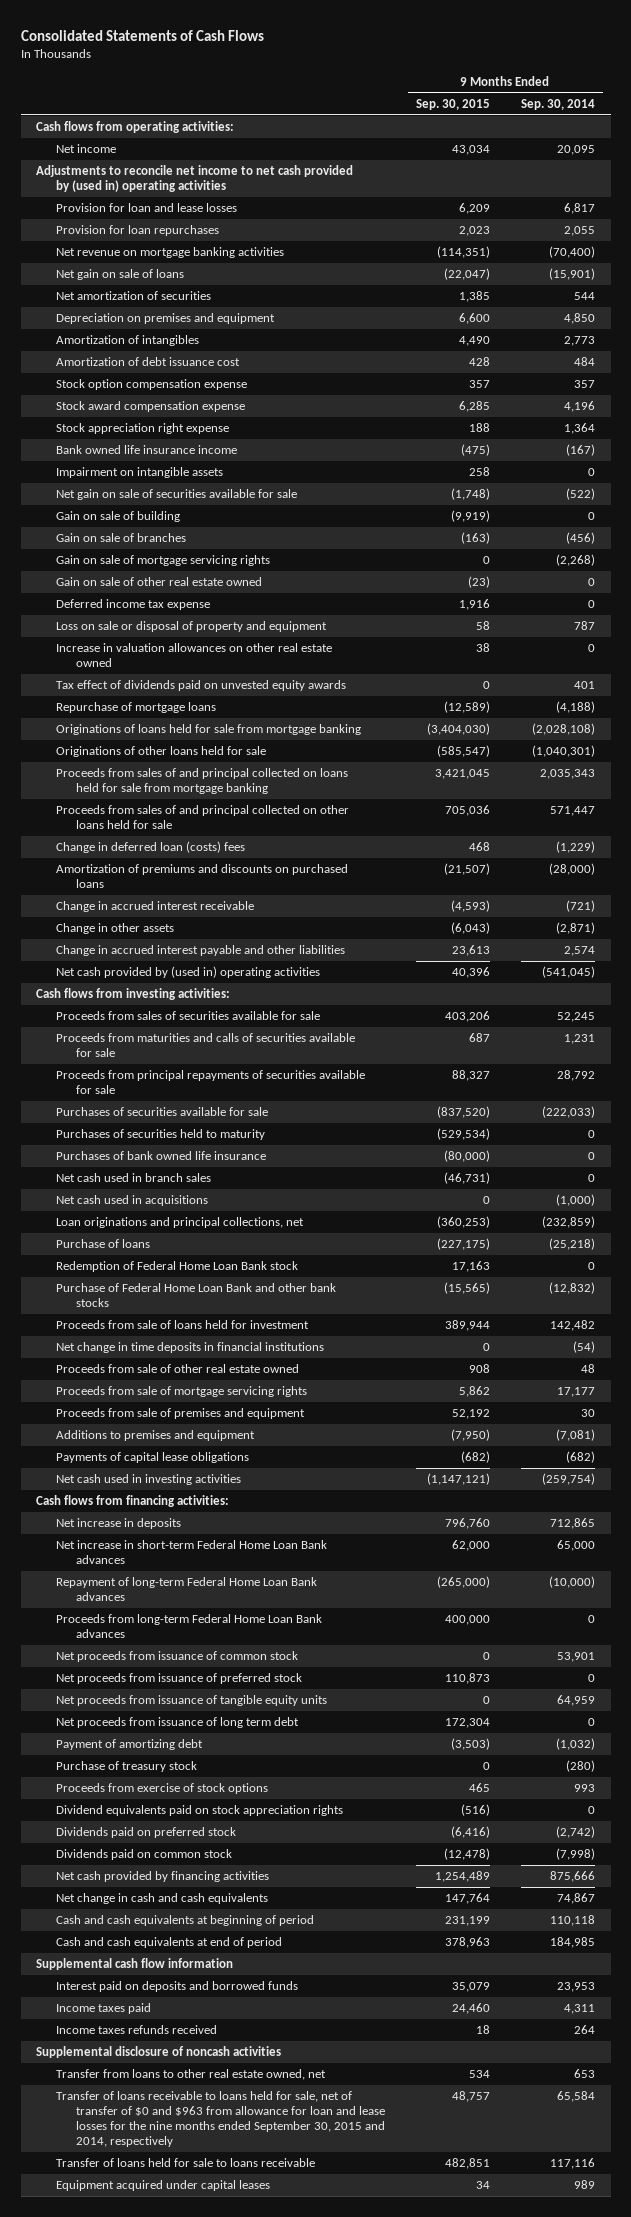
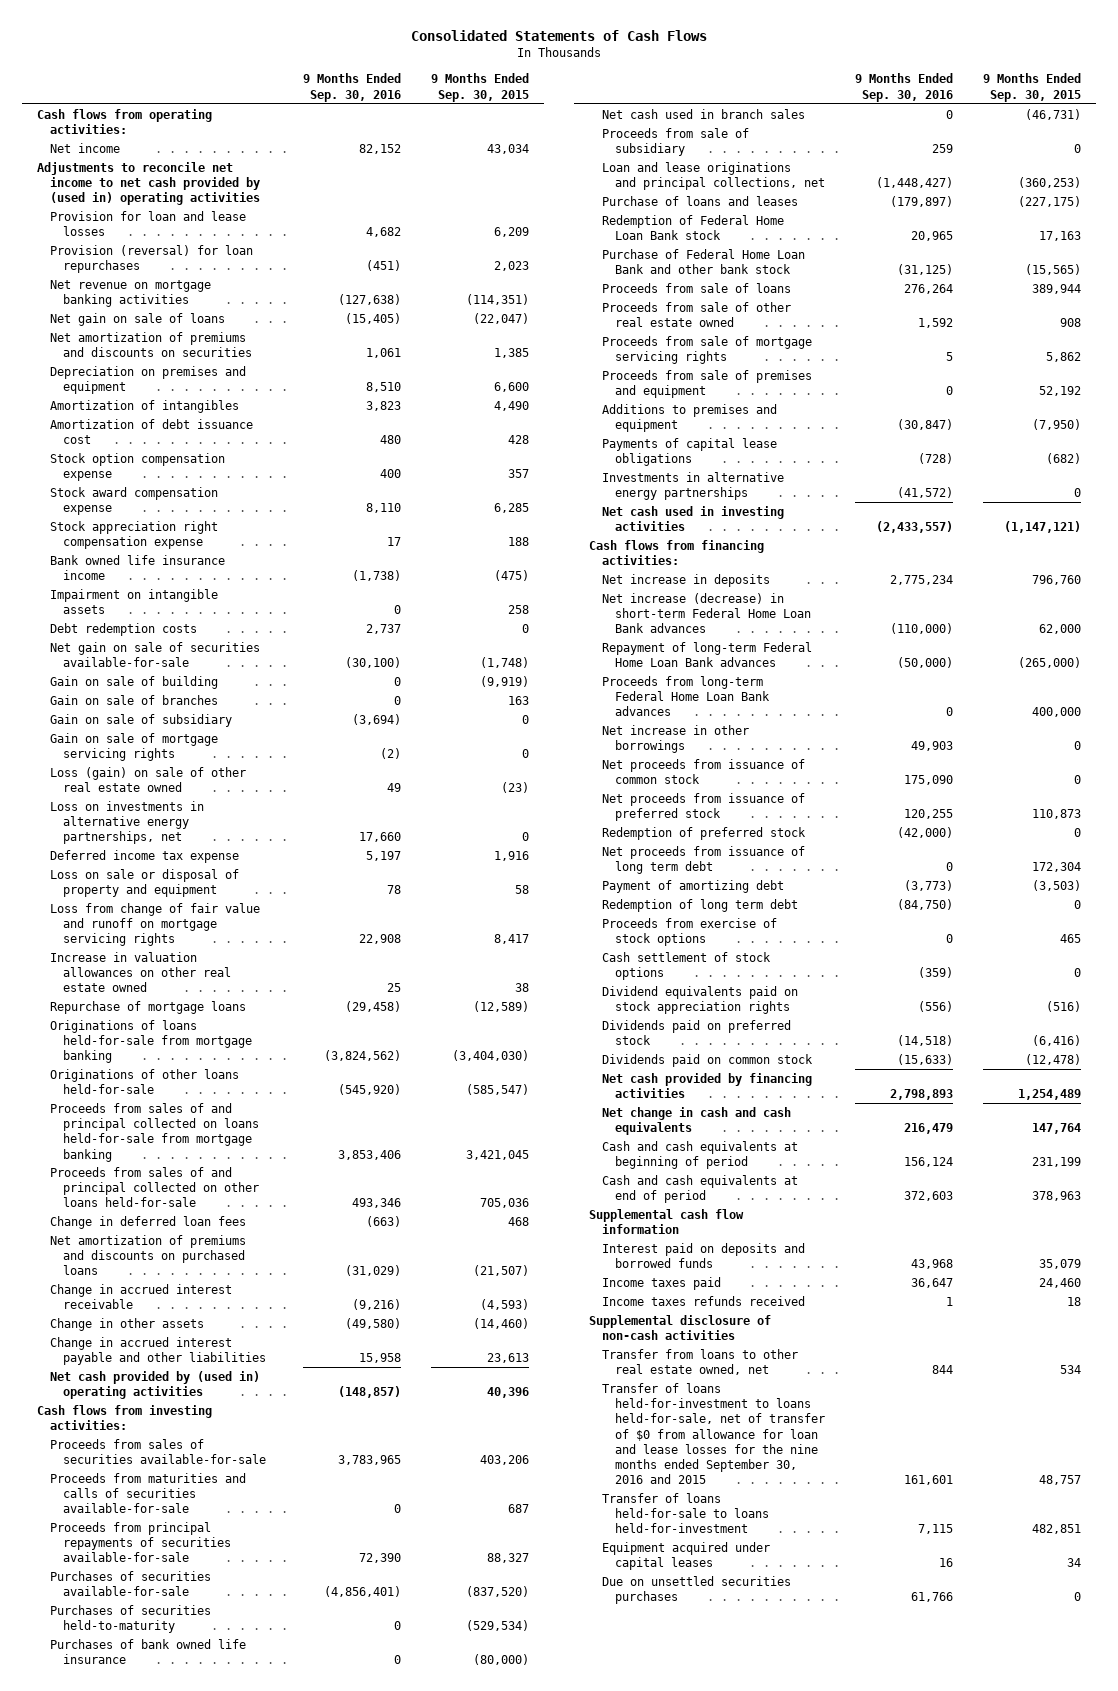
[521,98,596,110] Sep. 30, 2014 -> none
none -> [302,73,401,102] 9 Months Ended Sep. 30, 2016
[56,225,220,237] Provision for loan repurchases -> [49,244,253,274] Provision (reversal) for loan repurchases
[56,291,212,301] Net amortization of securities -> [49,331,252,358] Net amortization of premiums and discounts on securities
[56,423,230,435] Stock appreciation right expense -> [49,520,218,550] Stock appreciation right compensation expense
none -> [49,622,197,636] Debt redemption costs
[56,489,298,501] Net gain on sale of securities available for sale -> [49,641,260,668] Net gain on sale of securities available-for-sale
[460,532,490,545] (163) -> [507,695,529,705] 163
none -> [49,713,232,727] Gain on sale of subsidiary
[56,577,263,587] Gain on sale of other real estate owned -> [49,766,246,793] Loss (gain) on sale of other real estate owned
none -> [49,800,204,845] Loss on investments in alternative energy partnerships, net
none -> [49,902,260,947] Loss from change of fair value and runoff on mortgage servicing rights
[56,680,347,692] Tax effect of dividends paid on unvested equity awards -> none
[56,724,362,736] Originations of loans held for sale from mortgage banking -> [49,1019,252,1064] Originations of loans held-for-sale from mortgage banking
[56,746,267,758] Originations of other loans held for sale -> [49,1068,239,1095] Originations of other loans held-for-sale
[56,768,349,795] Proceeds from sales of and principal collected on loans held for sale from mortgage banking -> [49,1102,259,1162] Proceeds from sales of and principal collected on loans held-for-sale from mortgage banking
[56,805,350,830] Proceeds from sales of and principal collected on other loans held for sale -> [49,1166,259,1208] Proceeds from sales of and principal collected on other loans held-for-sale
[56,841,246,854] Change in deferred loan (costs) fees -> [49,1215,246,1229] Change in deferred loan fees
[56,864,349,889] Amortization of premiums and discounts on purchased loans -> [49,1234,246,1276] Net amortization of premiums and discounts on purchased loans
[450,922,490,935] (6,043) -> [472,1317,529,1329] (14,460)
[56,1011,321,1021] Proceeds from sales of securities available for sale -> [49,1438,266,1465] Proceeds from sales of securities available-for-sale
[56,1033,356,1058] Proceeds from maturities and calls of securities available for sale -> [49,1472,246,1514] Proceeds from maturities and calls of securities available-for-sale
[56,1070,366,1095] Proceeds from principal repayments of securities available for sale -> [49,1521,231,1563] Proceeds from principal repayments of securities available-for-sale
[56,1107,269,1117] Purchases of securities available for sale -> [49,1570,211,1597] Purchases of securities available-for-sale
[56,1129,266,1141] Purchases of securities held to maturity -> [49,1604,211,1634] Purchases of securities held-to-maturity
[56,1195,209,1207] Net cash used in acquisitions -> none
none -> [602,127,750,157] Proceeds from sale of subsidiary
[56,1217,305,1229] Loan originations and principal collections, net -> [602,161,826,191] Loan and lease originations and principal collections, net
[56,1239,151,1249] Purchase of loans -> [602,195,799,206] Purchase of loans and leases
[56,1342,325,1354] Net change in time deposits in financial institutions -> none
[56,1283,337,1308] Purchase of Federal Home Loan Bank and other bank stocks -> [602,248,806,275] Purchase of Federal Home Loan Bank and other bank stock
[56,1320,310,1330] Proceeds from sale of loans held for investment -> [602,282,792,293] Proceeds from sale of loans
none -> [602,471,785,501] Investments in alternative energy partnerships
[56,1540,328,1565] Net increase in short-term Federal Home Loan Bank advances -> [602,592,812,634] Net increase (decrease) in short-term Federal Home Loan Bank advances
none -> [602,724,750,754] Net increase in other borrowings
[56,1695,328,1707] Net proceeds from issuance of tangible equity units -> none
none -> [602,826,807,840] Redemption of preferred stock
[56,1761,198,1773] Purchase of treasury stock -> none
none -> [602,898,799,912] Redemption of long term debt
none -> [602,951,772,981] Cash settlement of stock options
[36,2046,282,2059] Supplemental disclosure of noncash activities -> [589,1314,772,1341] Supplemental disclosure of non-cash activities
[56,2091,385,2148] Transfer of loans receivable to loans held for sale, net of transfer of $0 and $963 from allowance for loan and lease losses for the nine months ended September 30, 2015 and 2014, respectively -> [602,1382,826,1485] Transfer of loans held-for-investment to loans held-for-sale, net of transfer of $0 from allowance for loan and lease losses for the nine months ended September 30, 2016 and 2015
[56,2158,316,2168] Transfer of loans held for sale to loans receivable -> [602,1492,770,1534] Transfer of loans held-for-sale to loans held-for-investment
none -> [602,1575,792,1605] Due on unsettled securities purchases

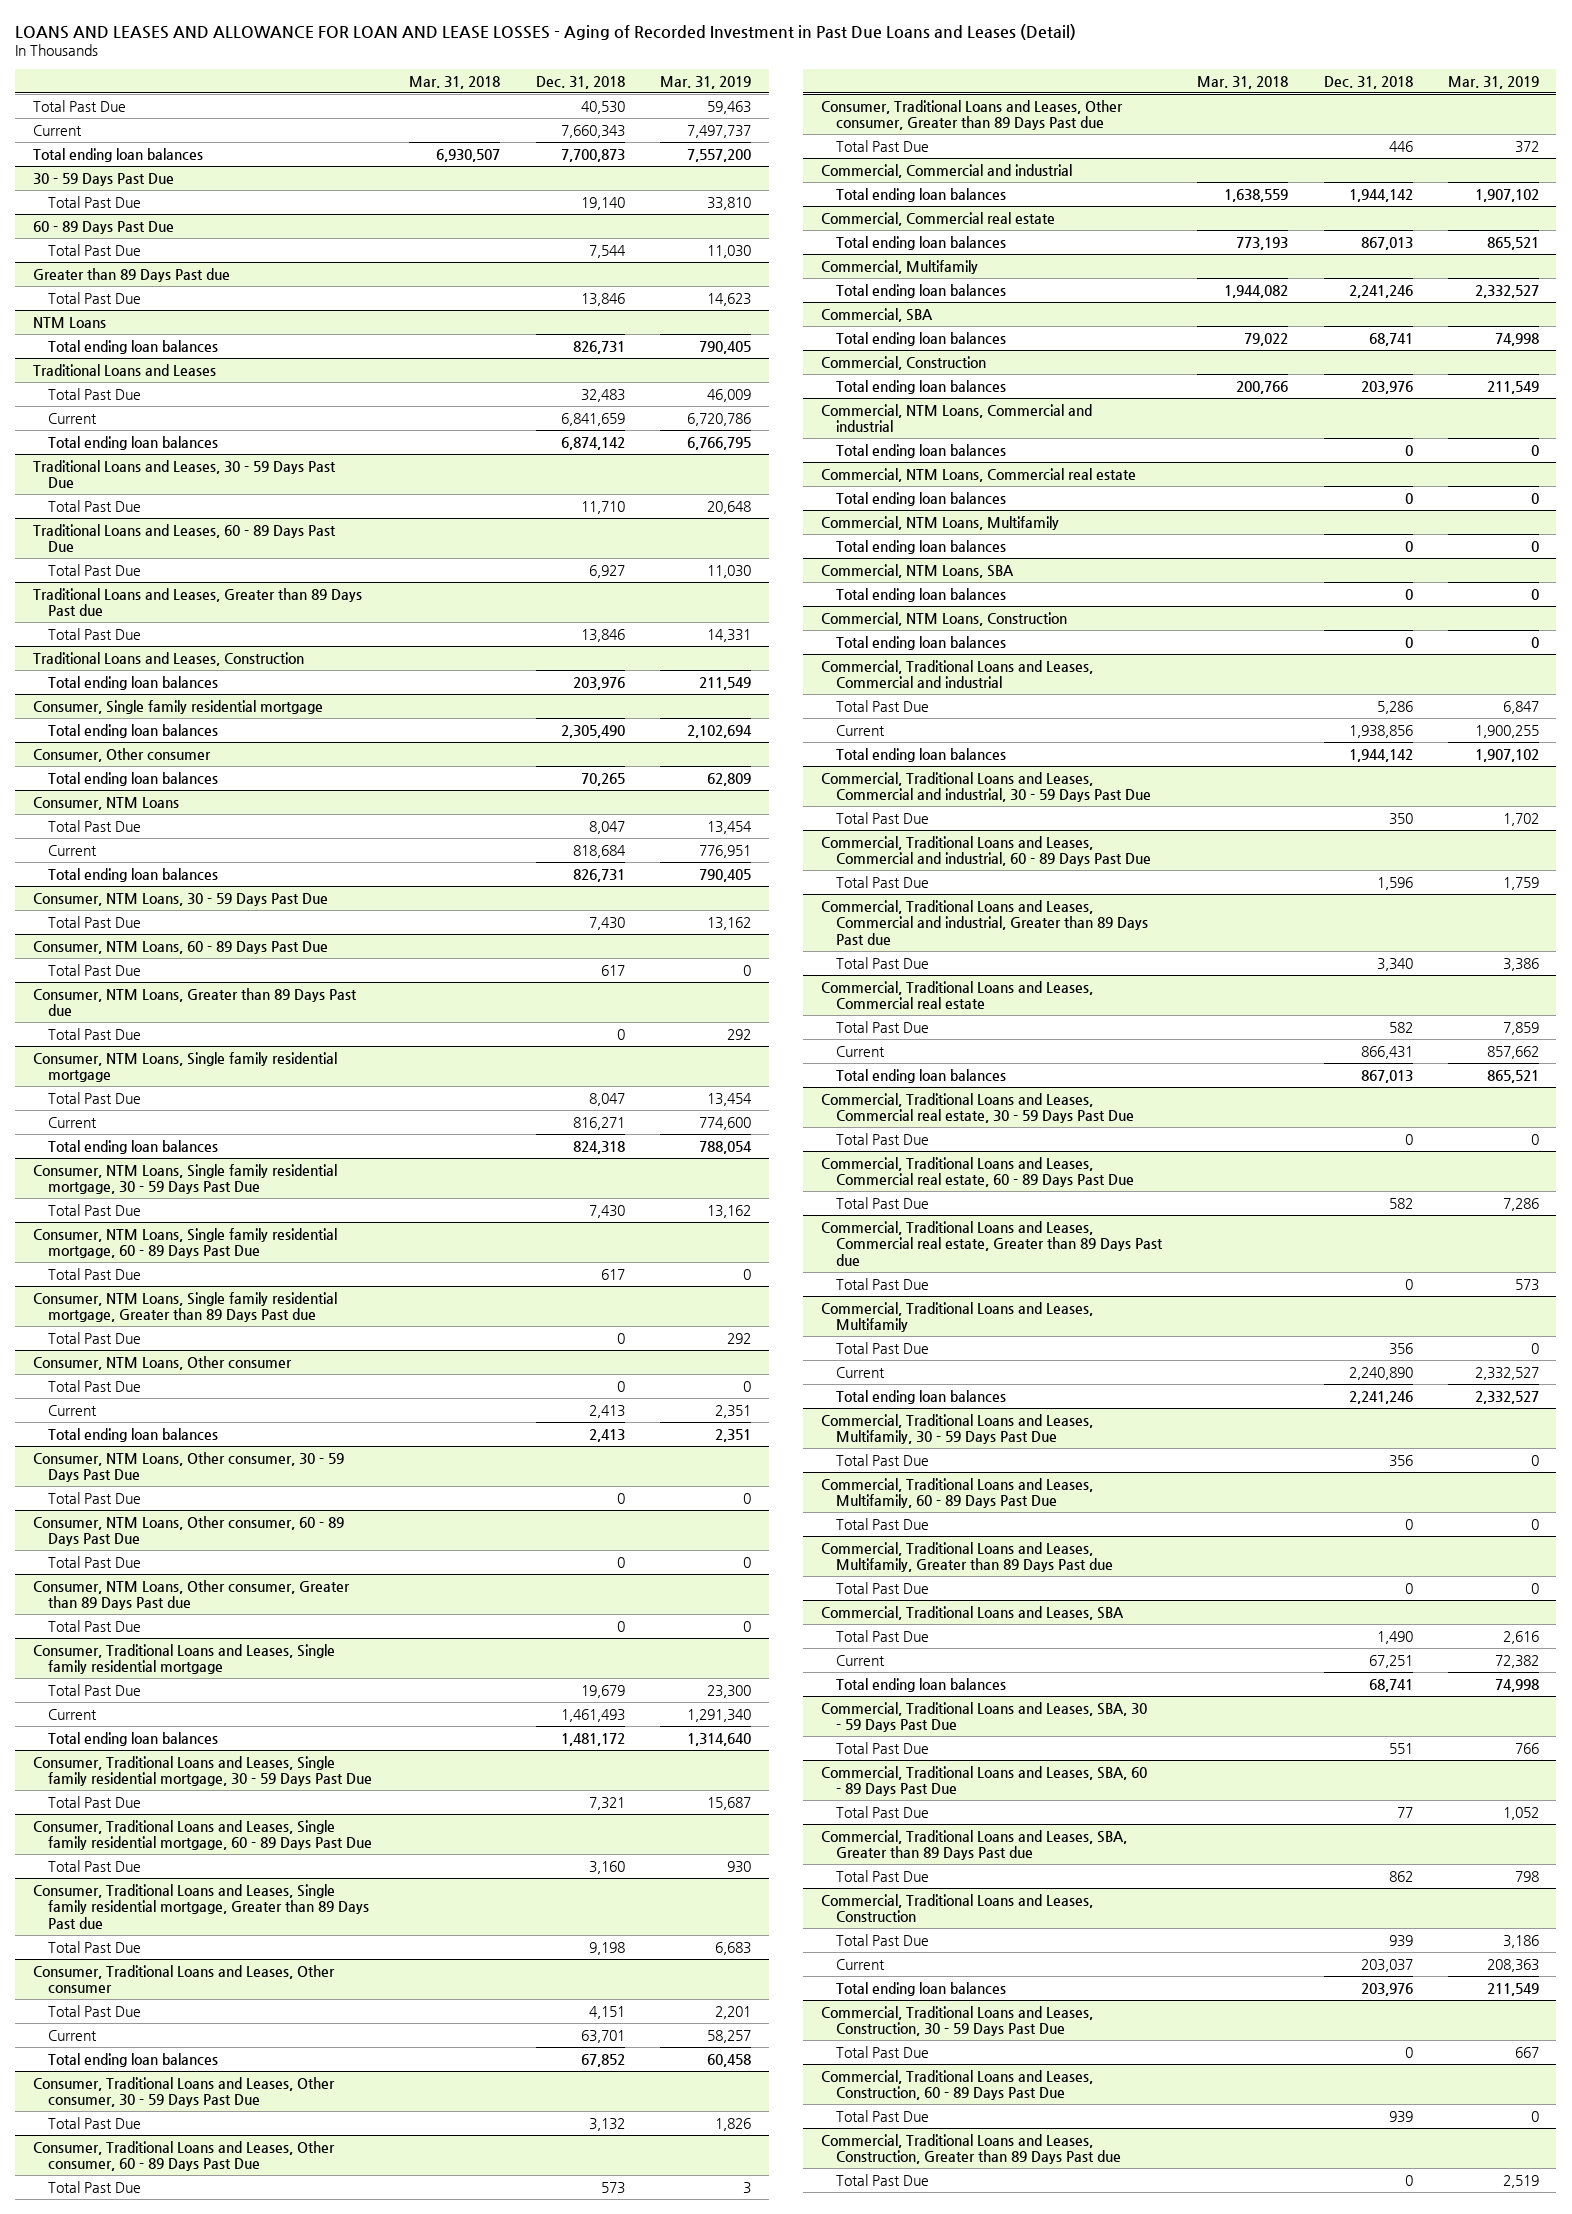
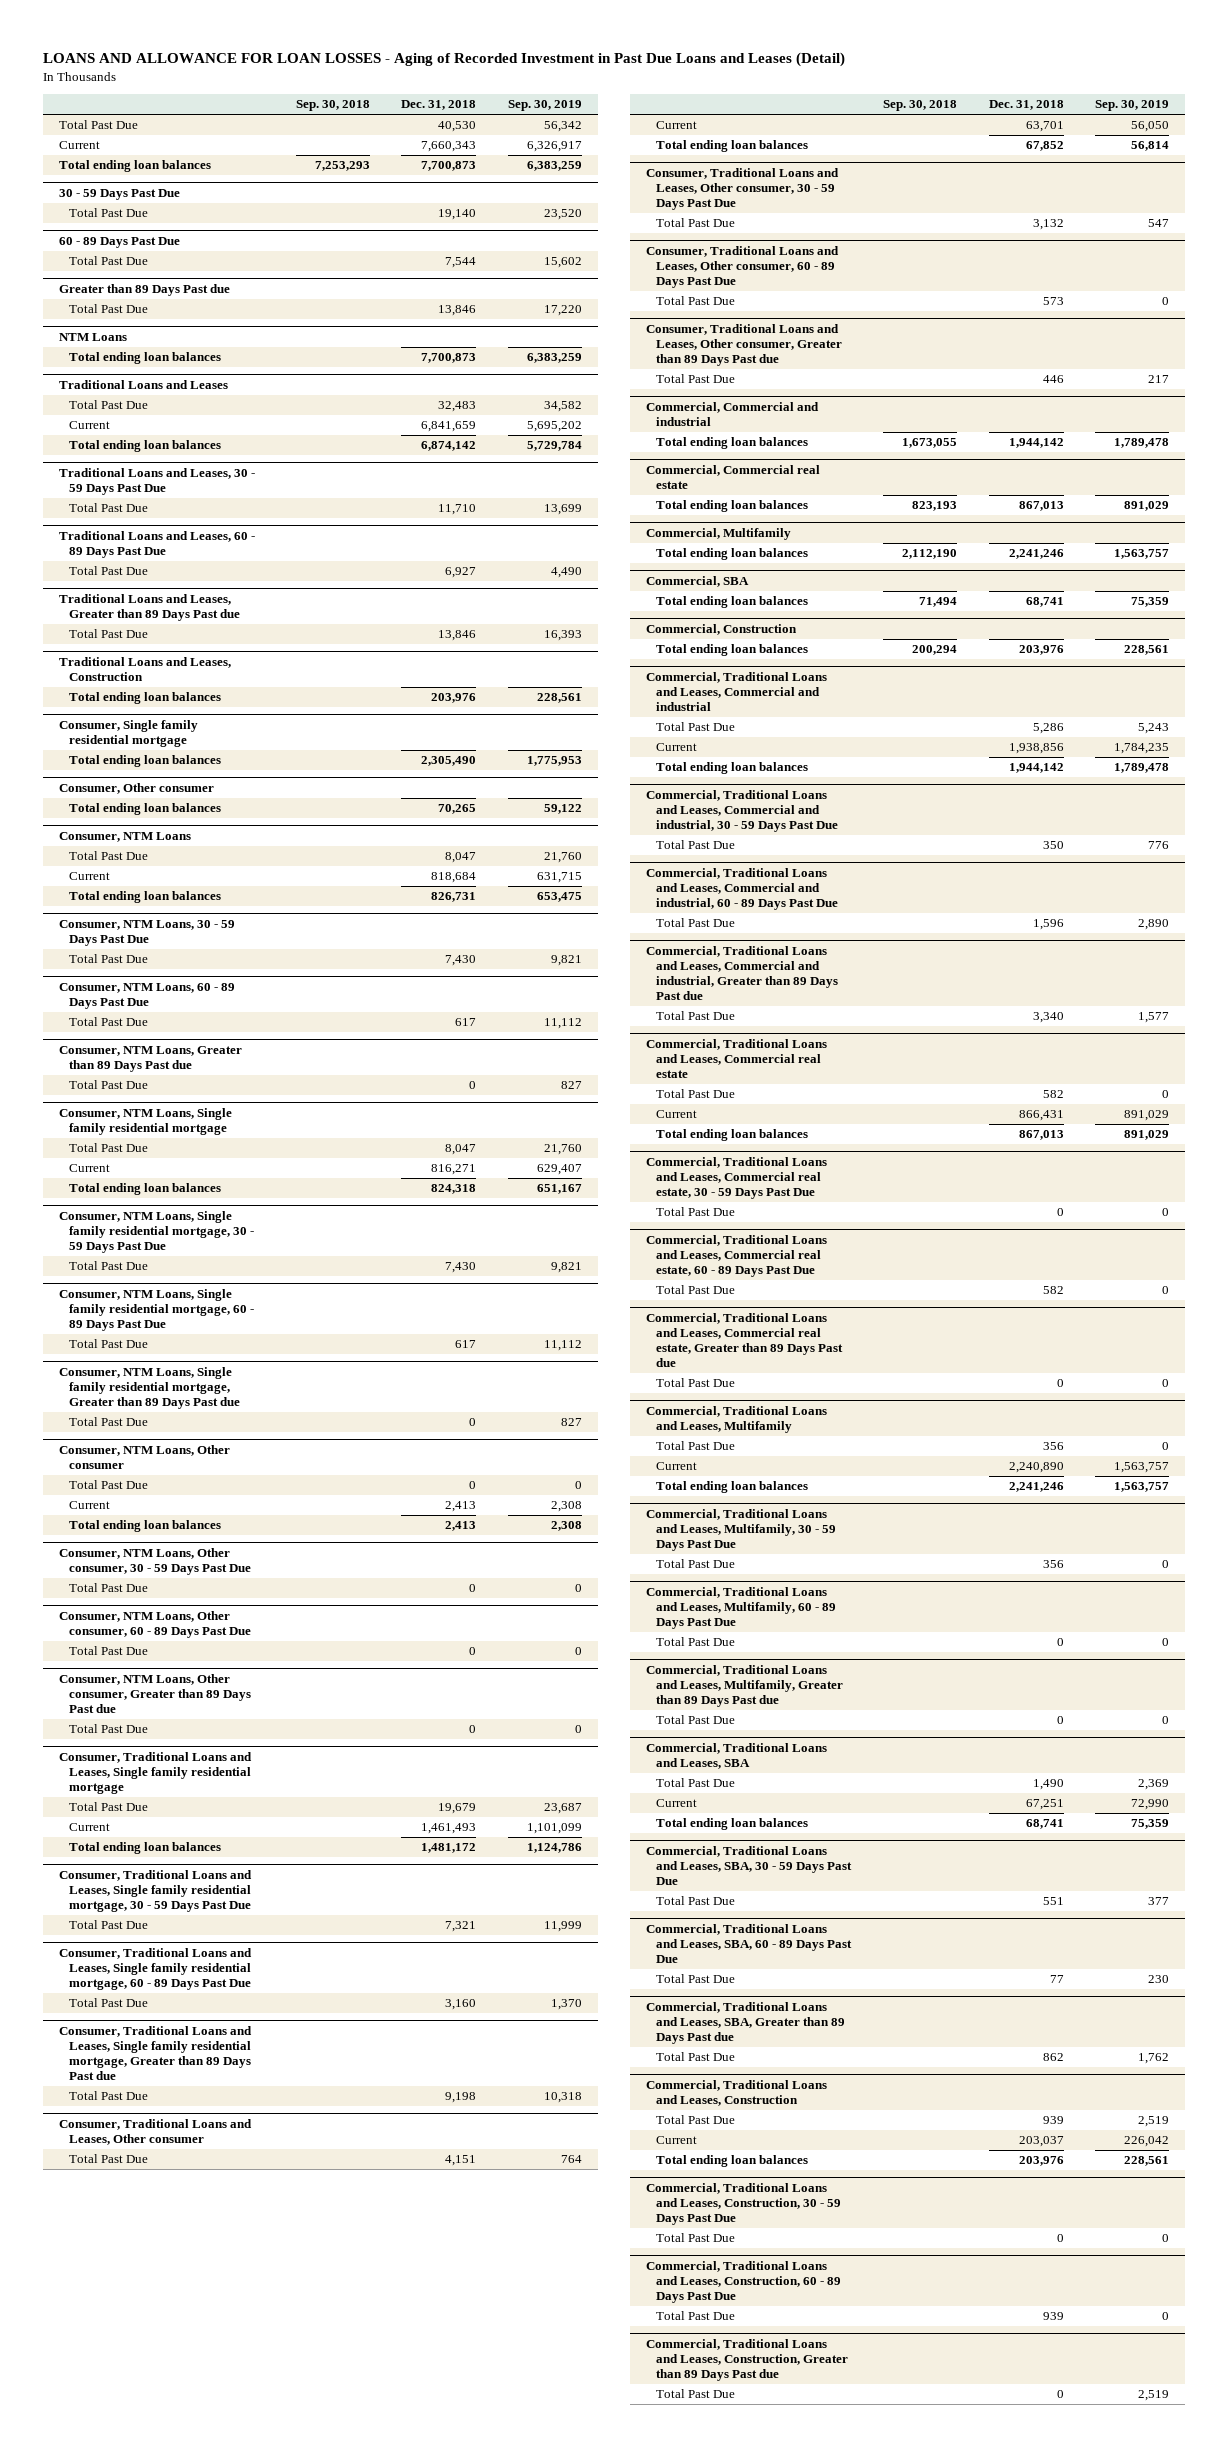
[15,23,1077,40] LOANS AND LEASES AND ALLOWANCE FOR LOAN AND LEASE LOSSES - Aging of Recorded Investment in Past Due Loans and Leases (Detail) -> [43,52,846,68] LOANS AND ALLOWANCE FOR LOAN LOSSES - Aging of Recorded Investment in Past Due Loans and Leases (Detail)
[409,75,501,89] Mar. 31, 2018 -> none
[659,75,751,89] Mar. 31, 2019 -> none
none -> [295,100,370,112] Sep. 30, 2018
none -> [508,100,583,112] Sep. 30, 2019
[572,340,625,354] 826,731 -> [421,353,477,364] 7,700,873
[820,403,1092,433] Commercial, NTM Loans, Commercial and industrial -> none
[835,443,1006,458] Total ending loan balances -> none
[820,467,1136,482] Commercial, NTM Loans, Commercial real estate -> none
[835,491,1006,506] Total ending loan balances -> none
[820,515,1059,530] Commercial, NTM Loans, Multifamily -> none
[835,539,1006,554] Total ending loan balances -> none
[820,563,1014,578] Commercial, NTM Loans, SBA -> none
[835,587,1006,602] Total ending loan balances -> none
[820,611,1067,626] Commercial, NTM Loans, Construction -> none
[835,635,1006,650] Total ending loan balances -> none

